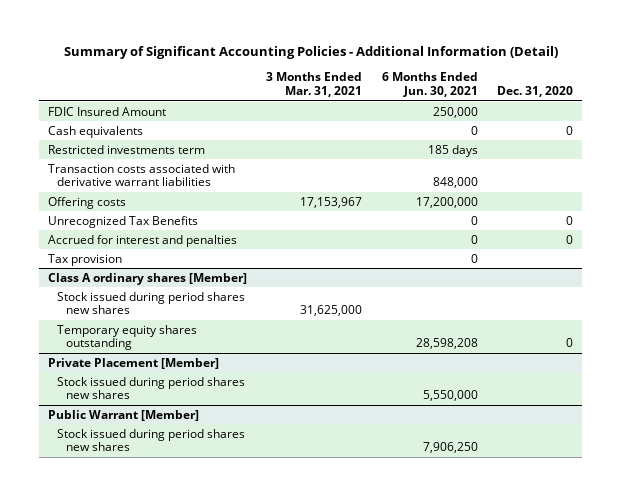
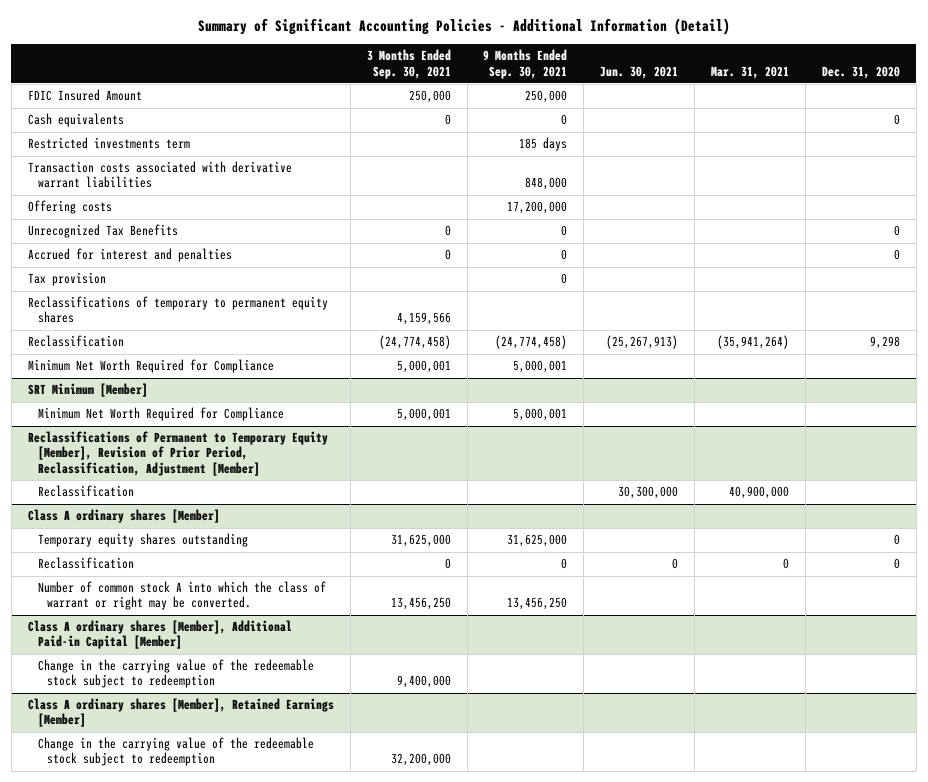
[266,72,363,98] 3 Months Ended Mar. 31, 2021 -> none
[381,72,478,98] 6 Months Ended Jun. 30, 2021 -> none
none -> [366,49,451,79] 3 Months Ended Sep. 30, 2021
none -> [483,49,568,79] 9 Months Ended Sep. 30, 2021
none -> [600,65,679,79] Jun. 30, 2021
none -> [711,65,790,79] Mar. 31, 2021
none -> [27,296,328,324] Reclassifications of temporary to permanent equity shares
none -> [27,335,124,348] Reclassification
none -> [27,359,274,374] Minimum Net Worth Required for Compliance
none -> [27,383,148,398] SRT Minimum [Member]
none -> [37,407,284,422] Minimum Net Worth Required for Compliance
none -> [27,431,328,476] Reclassifications of Permanent to Temporary Equity [Member], Revision of Prior Period, Reclassification, Adjustment [Member]
none -> [37,485,134,498] Reclassification
[57,291,246,315] Stock issued during period shares new shares -> none
[48,357,220,369] Private Placement [Member] -> none
[57,376,246,400] Stock issued during period shares new shares -> none
[48,409,200,421] Public Warrant [Member] -> none
[57,428,246,452] Stock issued during period shares new shares -> none
none -> [37,557,134,570] Reclassification
none -> [37,581,326,611] Number of common stock A into which the class of warrant or right may be converted.
none -> [27,620,292,650] Class A ordinary shares [Member], Additional Paid-in Capital [Member]
none -> [37,659,314,689] Change in the carrying value of the redeemable stock subject to redeemption
none -> [27,698,334,728] Class A ordinary shares [Member], Retained Earnings [Member]
none -> [37,737,314,767] Change in the carrying value of the redeemable stock subject to redeemption

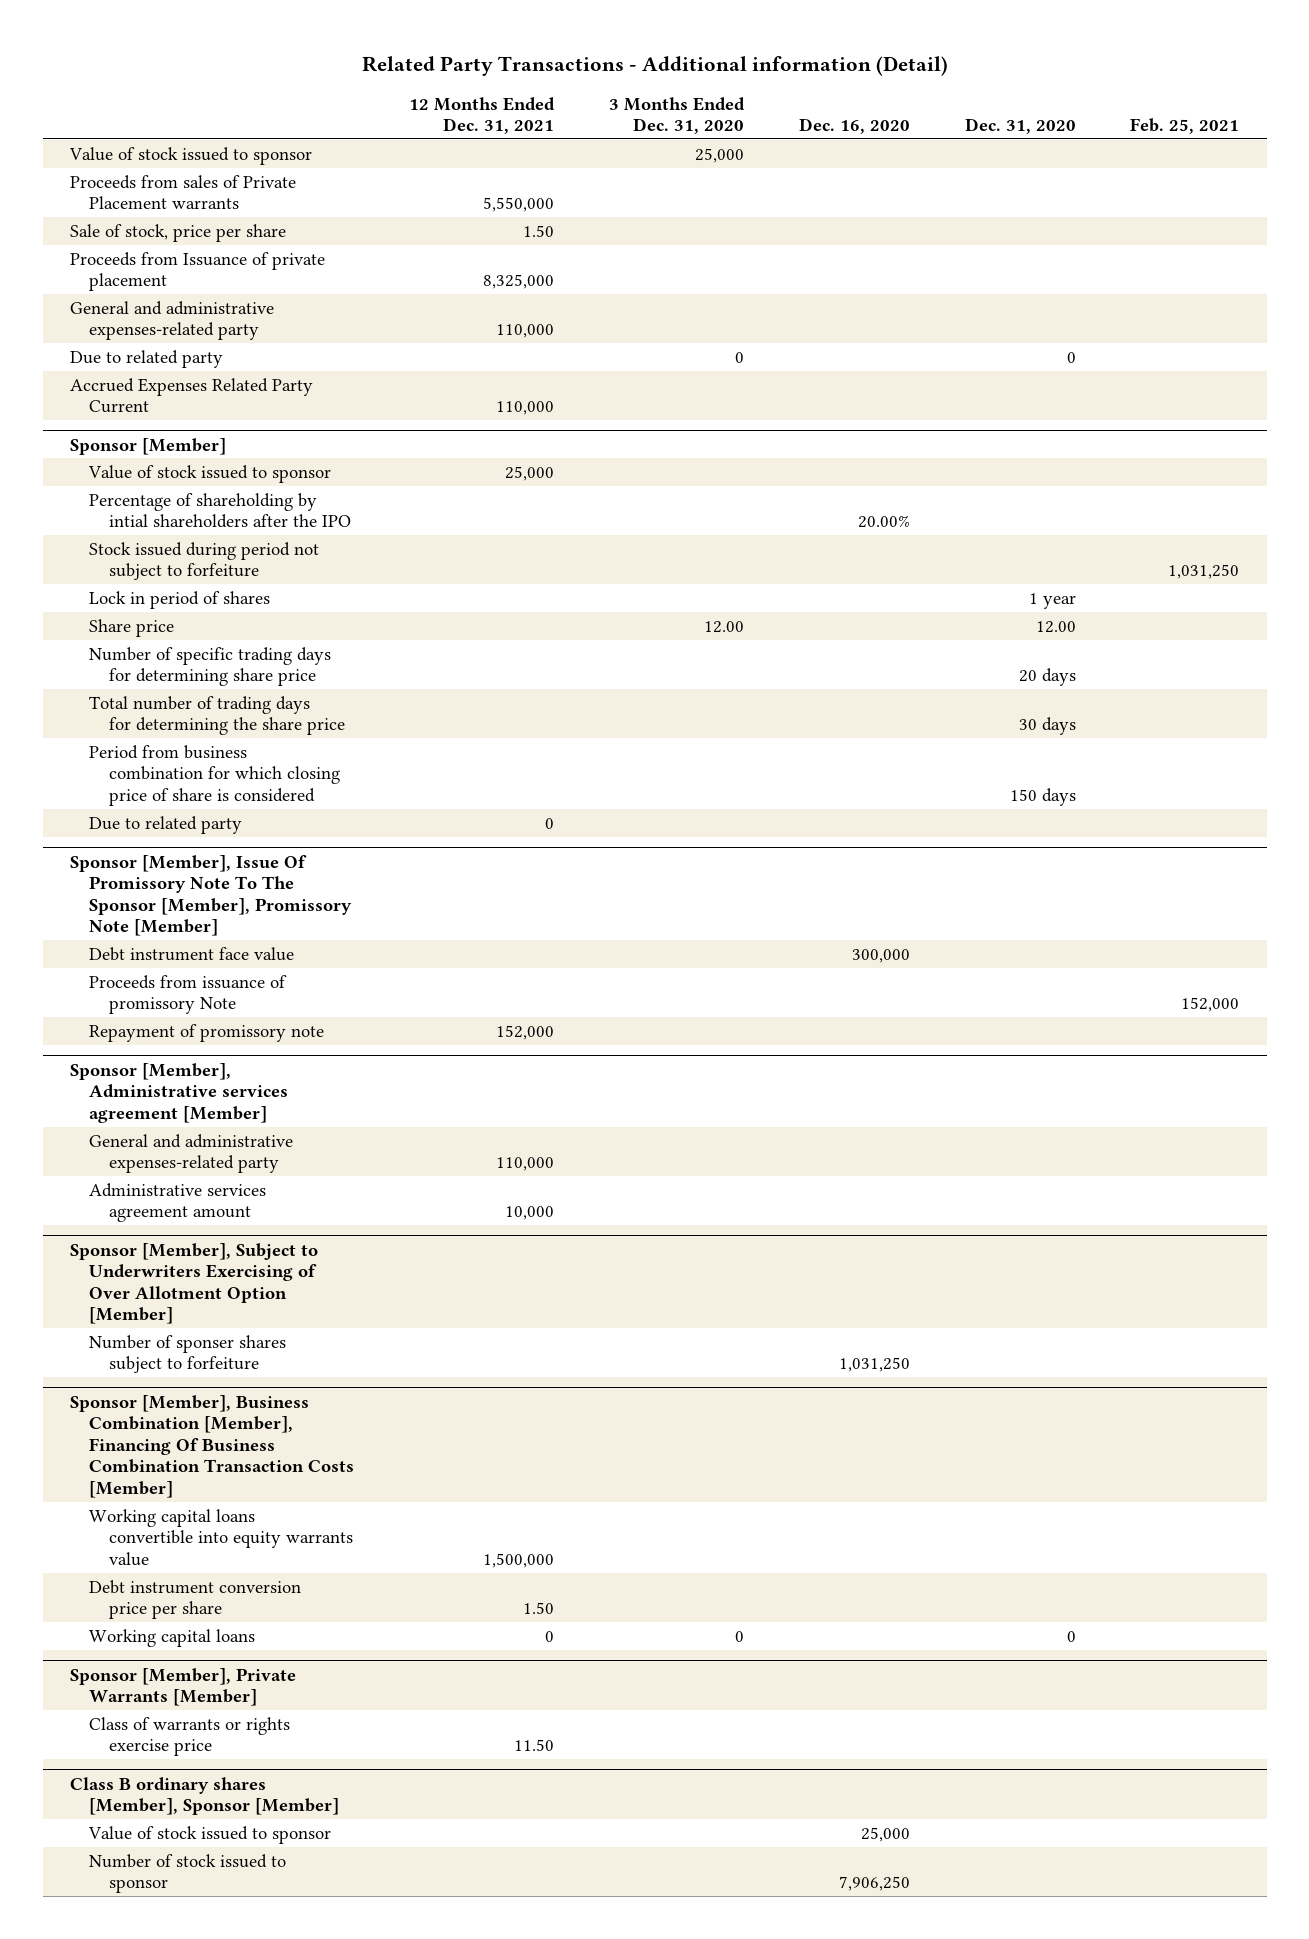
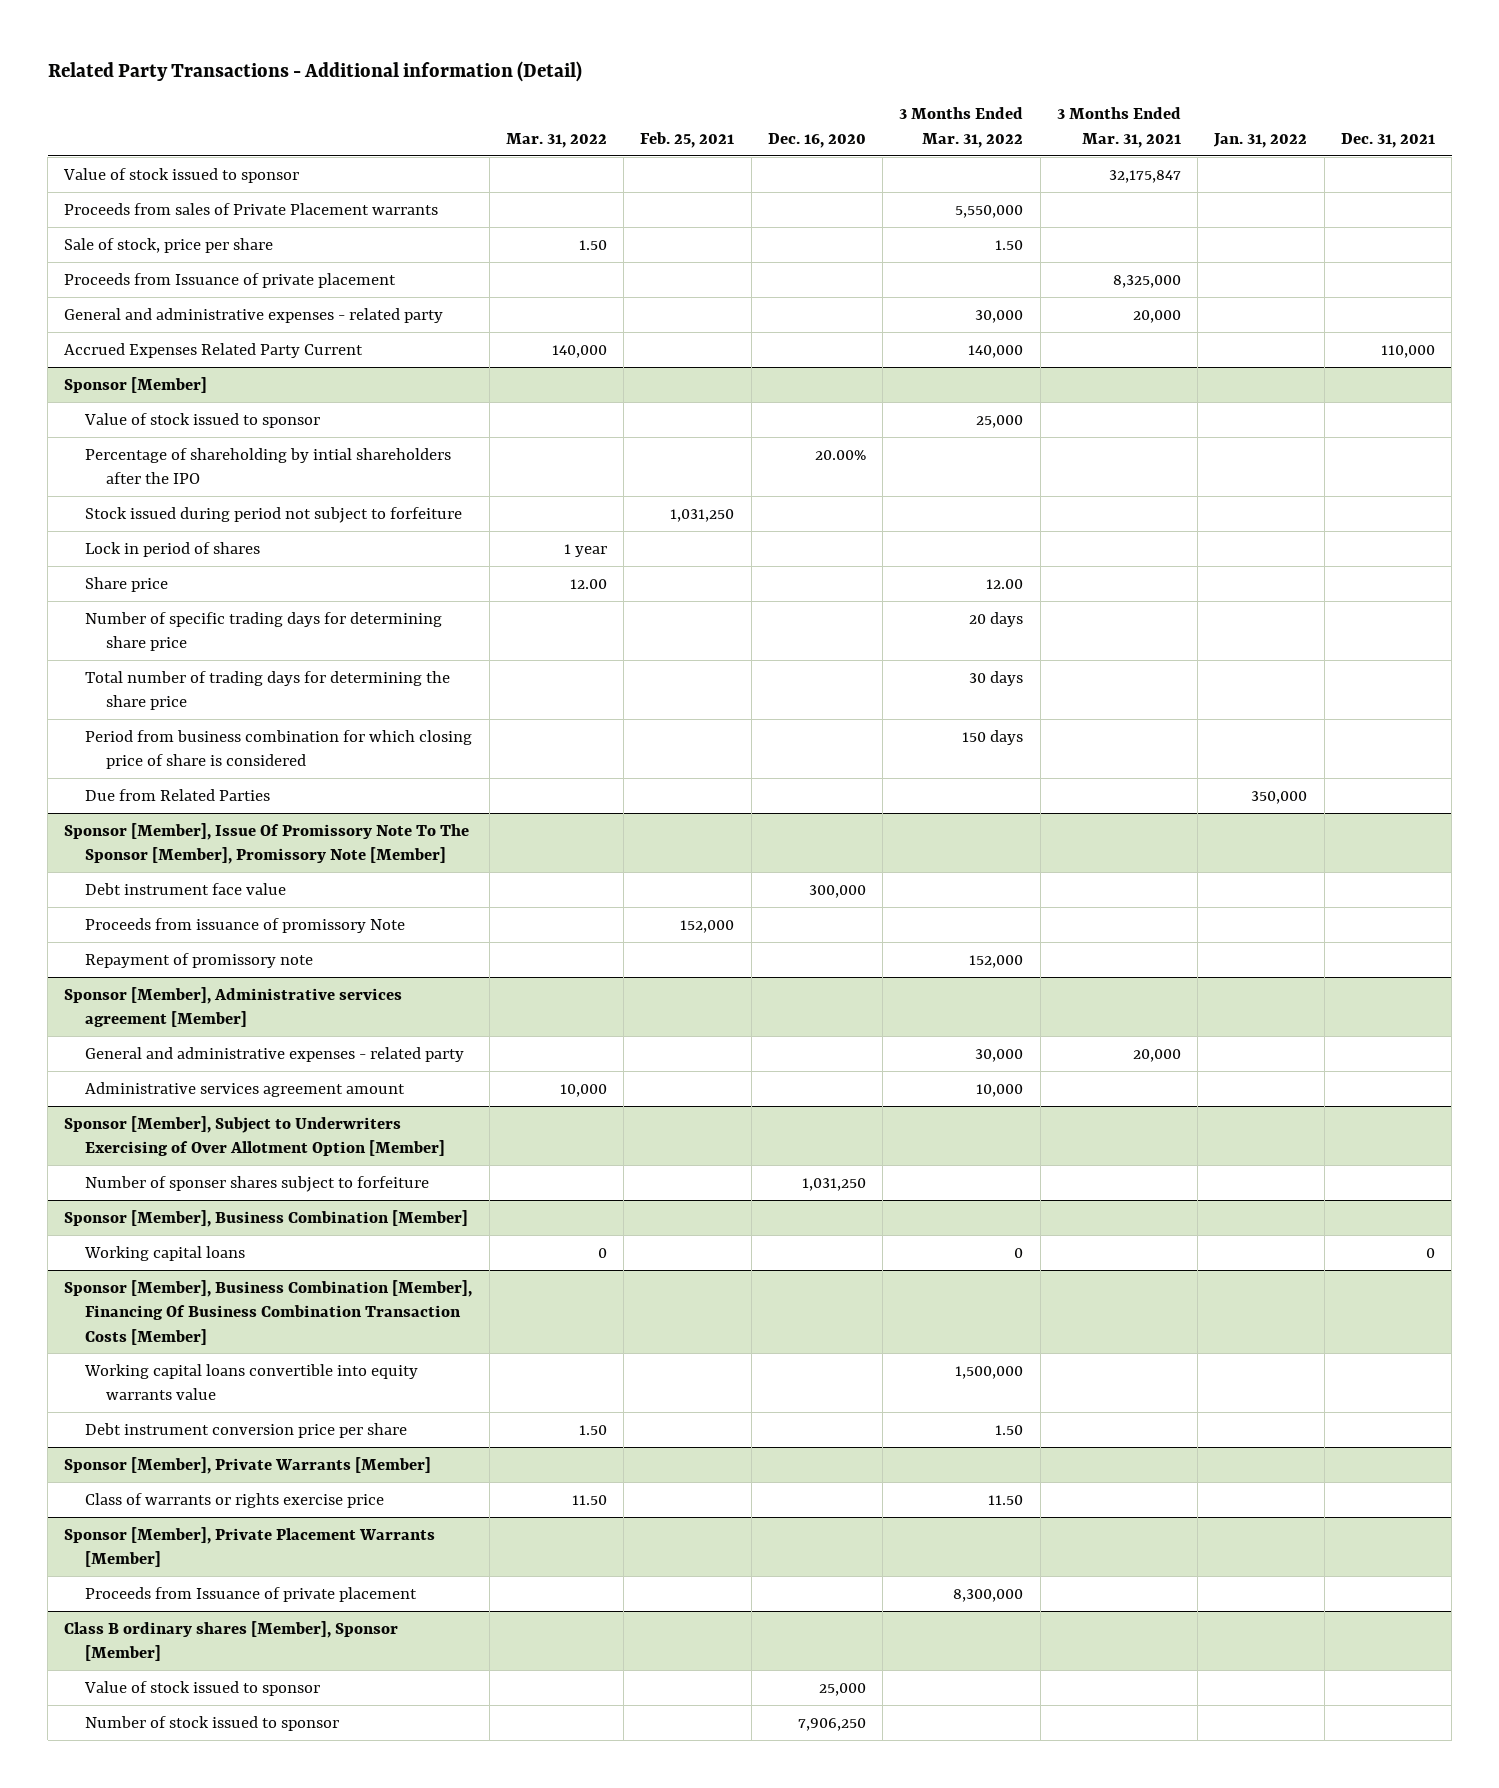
[409,96,556,135] 12 Months Ended Dec. 31, 2021 -> none
[608,96,745,135] 3 Months Ended Dec. 31, 2020 -> none
[964,118,1076,135] Dec. 31, 2020 -> none
none -> [505,132,607,148] Mar. 31, 2022
none -> [899,107,1024,148] 3 Months Ended Mar. 31, 2022
none -> [1056,107,1181,148] 3 Months Ended Mar. 31, 2021
none -> [1213,132,1308,148] Jan. 31, 2022
none -> [1340,132,1435,148] Dec. 31, 2021
[70,349,224,368] Due to related party -> none
[70,300,275,341] General and administrative expenses-related party -> [64,307,444,323] General and administrative expenses - related party
[89,815,243,834] Due to related party -> none
none -> [85,788,271,801] Due from Related Parties
[89,1133,294,1174] General and administrative expenses-related party -> [85,1046,465,1062] General and administrative expenses - related party
none -> [64,1209,469,1227] Sponsor [Member], Business Combination [Member]
none -> [84,1245,246,1261] Working capital loans
[89,1628,256,1647] Working capital loans -> none
none -> [64,1526,436,1568] Sponsor [Member], Private Placement Warrants [Member]
none -> [85,1586,418,1602] Proceeds from Issuance of private placement

